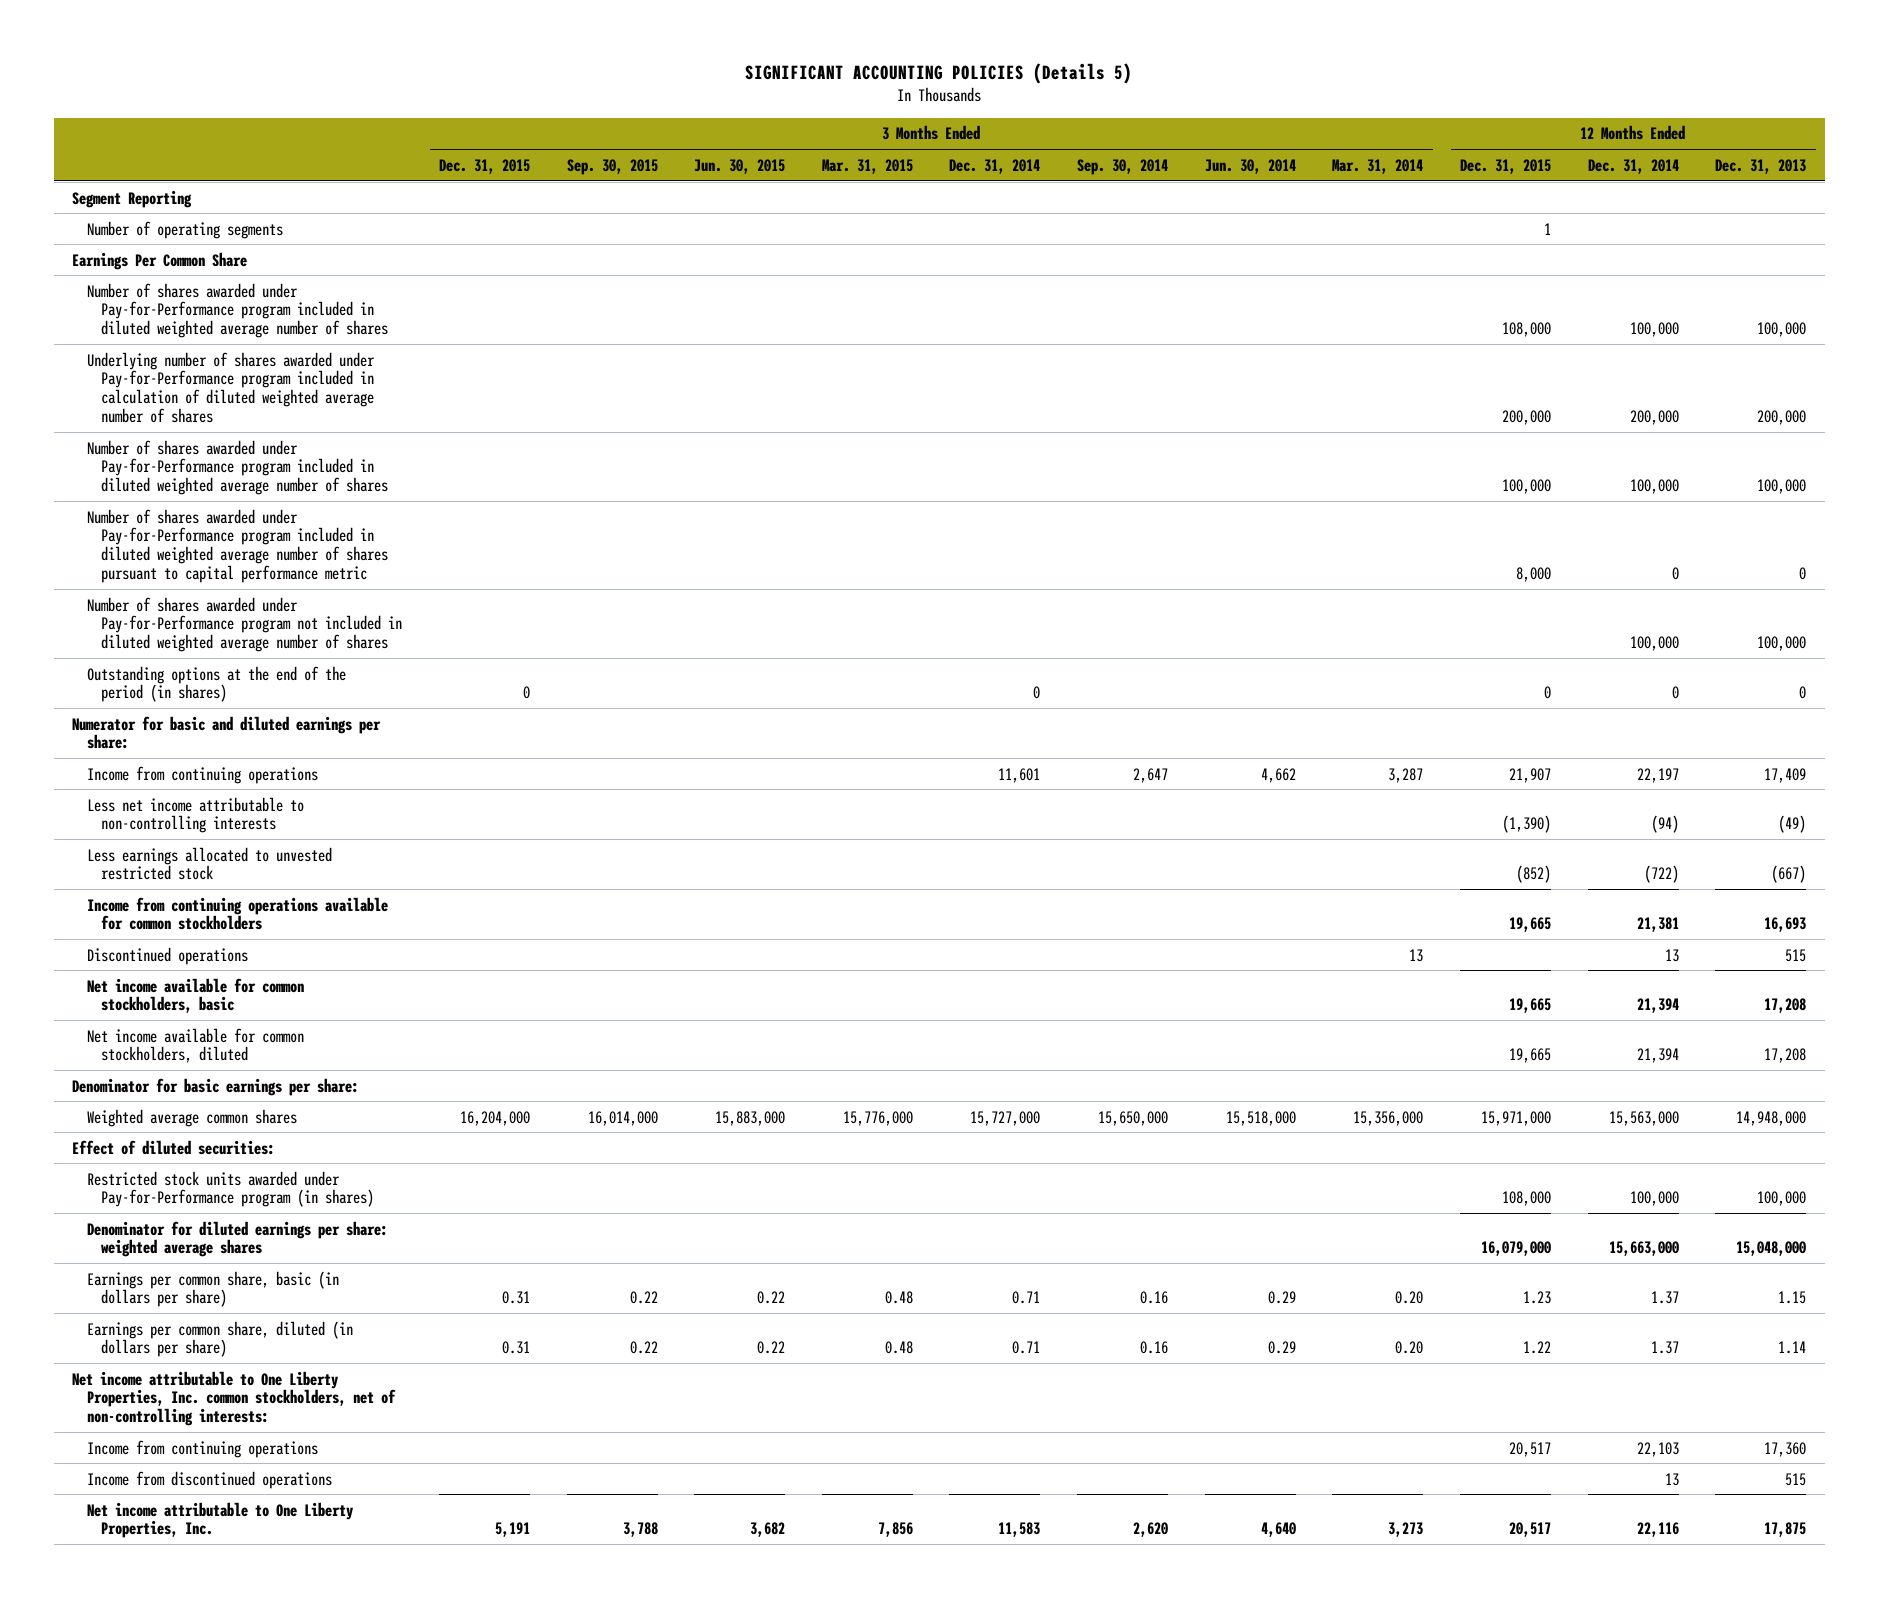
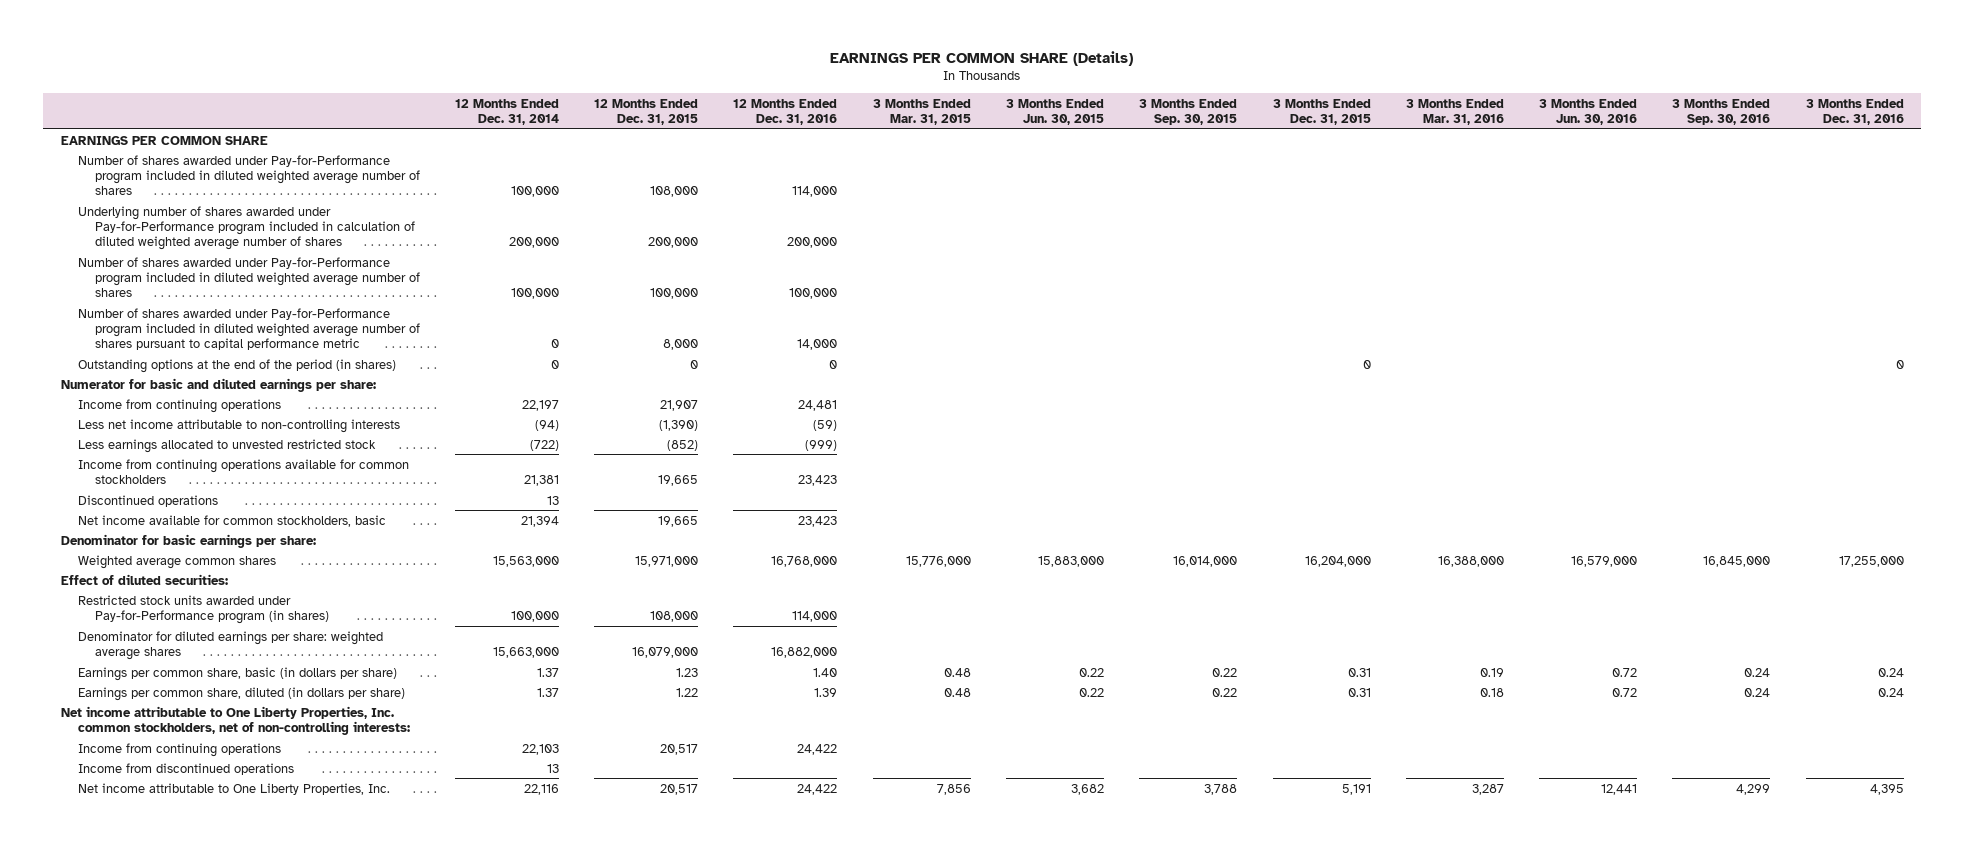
[745,63,1133,85] SIGNIFICANT ACCOUNTING POLICIES (Details 5) -> [830,51,1134,67] EARNINGS PER COMMON SHARE (Details)
[949,158,1041,174] Dec. 31, 2014 -> none
[1077,158,1169,175] Sep. 30, 2014 -> none
[1204,158,1296,174] Jun. 30, 2014 -> none
[1332,158,1424,174] Mar. 31, 2014 -> none
[1715,158,1807,174] Dec. 31, 2013 -> none
none -> [733,98,838,125] 12 Months Ended Dec. 31, 2016
none -> [1405,98,1504,125] 3 Months Ended Mar. 31, 2016
none -> [1539,98,1638,125] 3 Months Ended Jun. 30, 2016
none -> [1672,98,1771,125] 3 Months Ended Sep. 30, 2016
none -> [1805,98,1904,125] 3 Months Ended Dec. 31, 2016
[71,189,192,208] Segment Reporting -> none
[86,220,283,239] Number of operating segments -> none
[71,251,247,270] Earnings Per Common Share -> [60,135,268,145] EARNINGS PER COMMON SHARE
[86,596,403,653] Number of shares awarded under Pay-for-Performance program not included in diluted weighted average number of shares -> none
[86,1027,304,1064] Net income available for common stockholders, diluted -> none

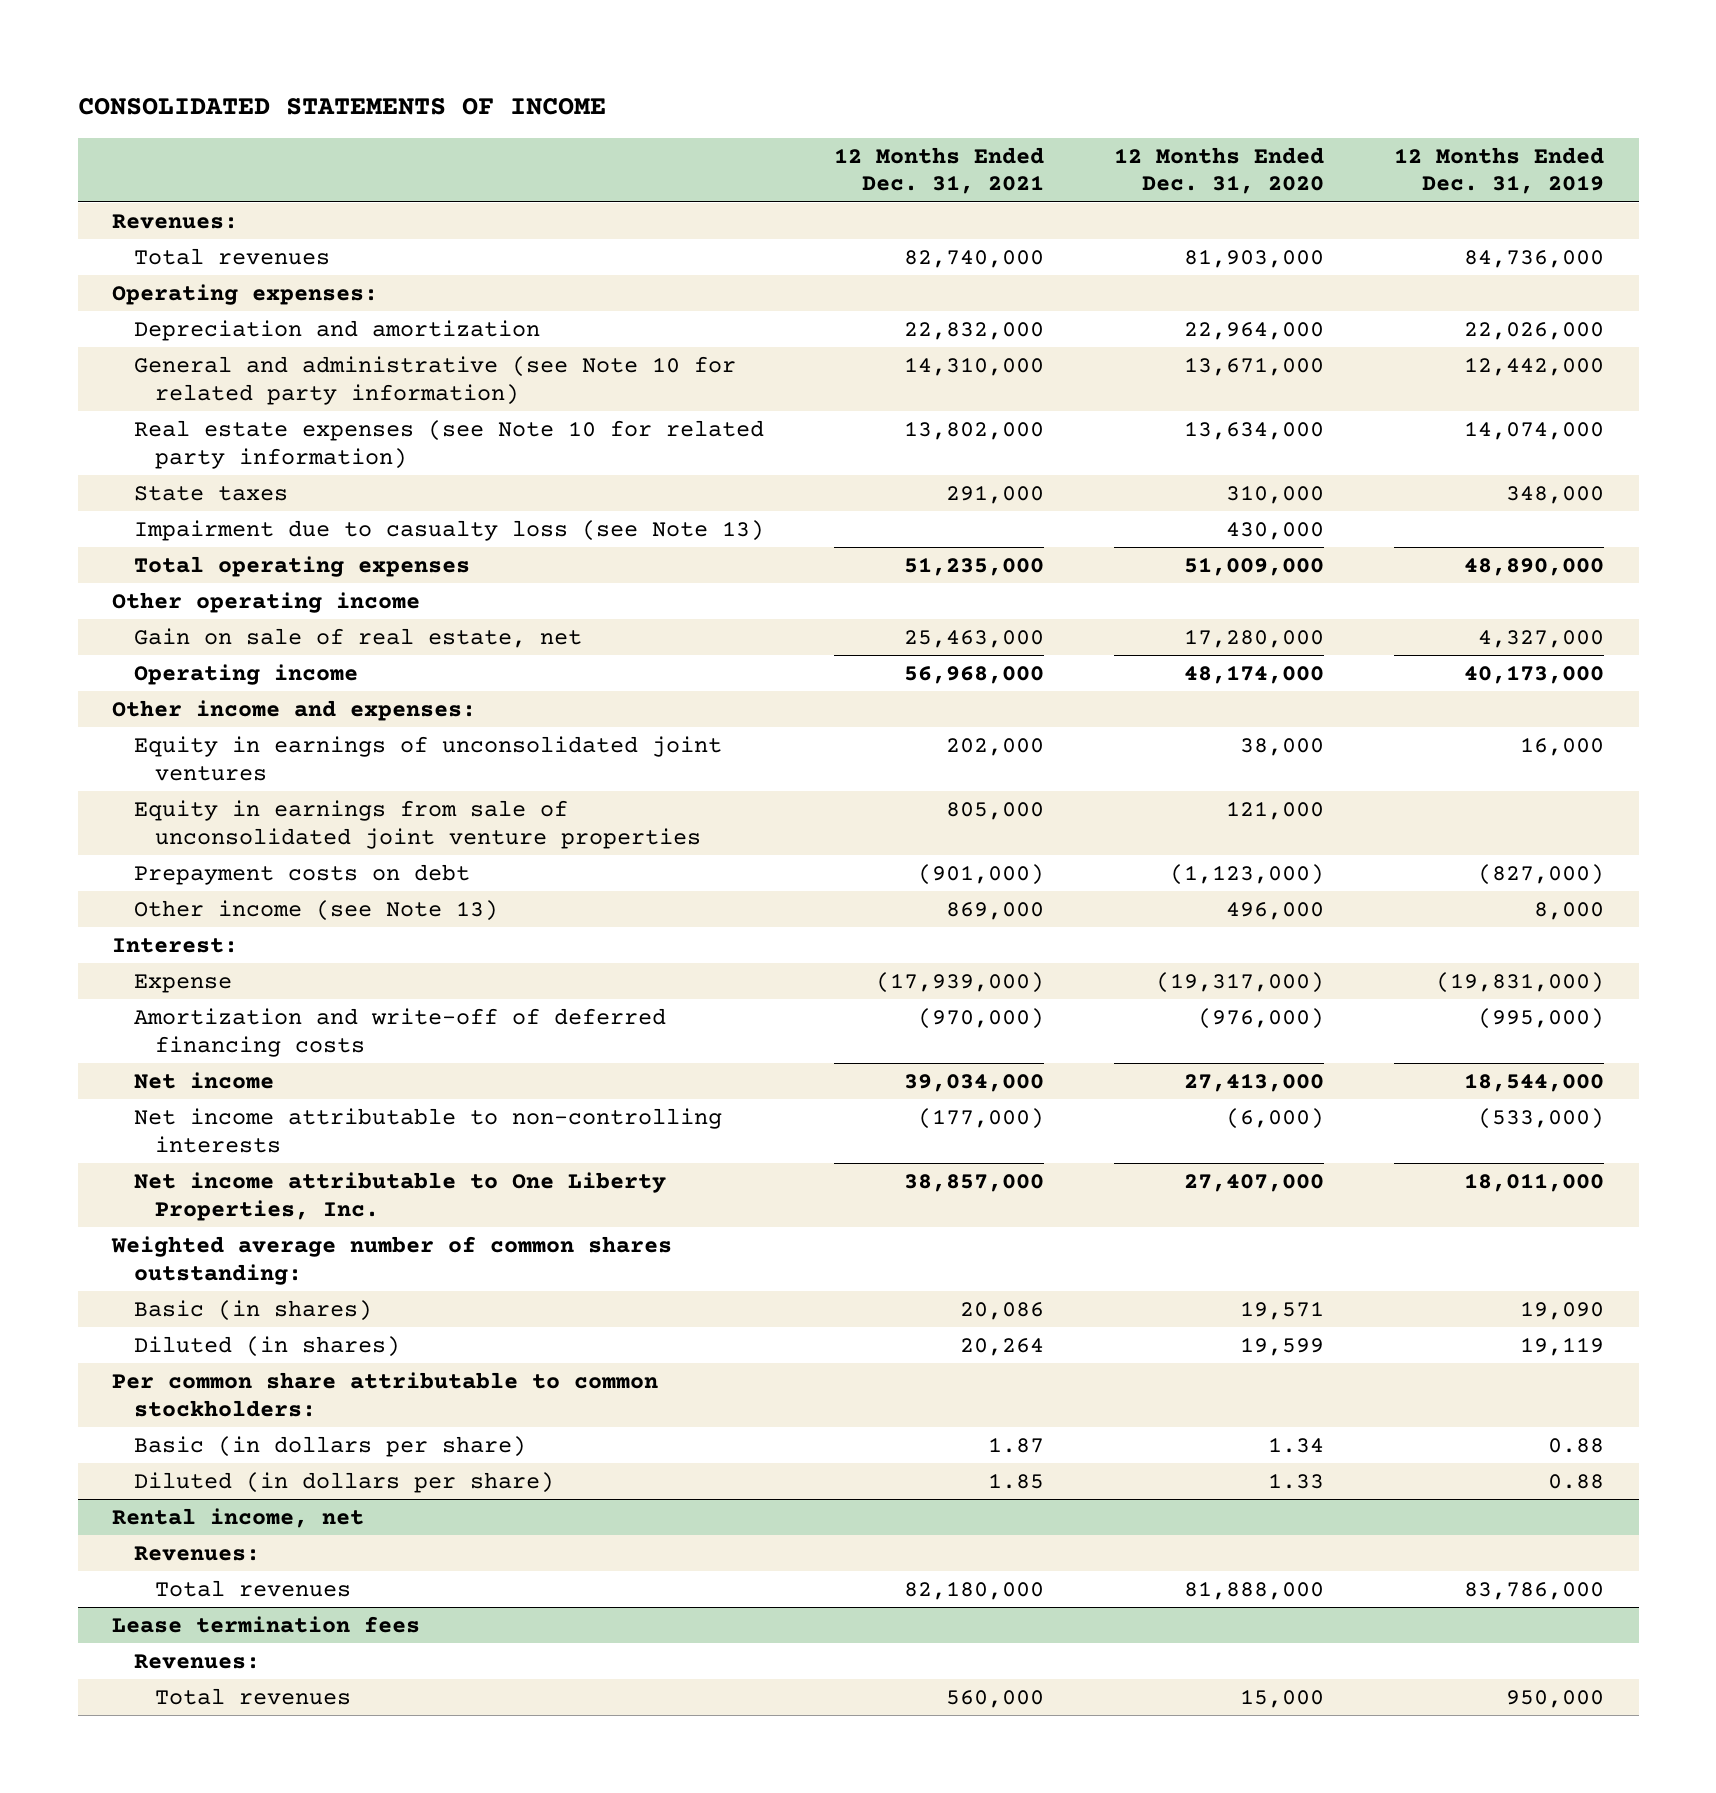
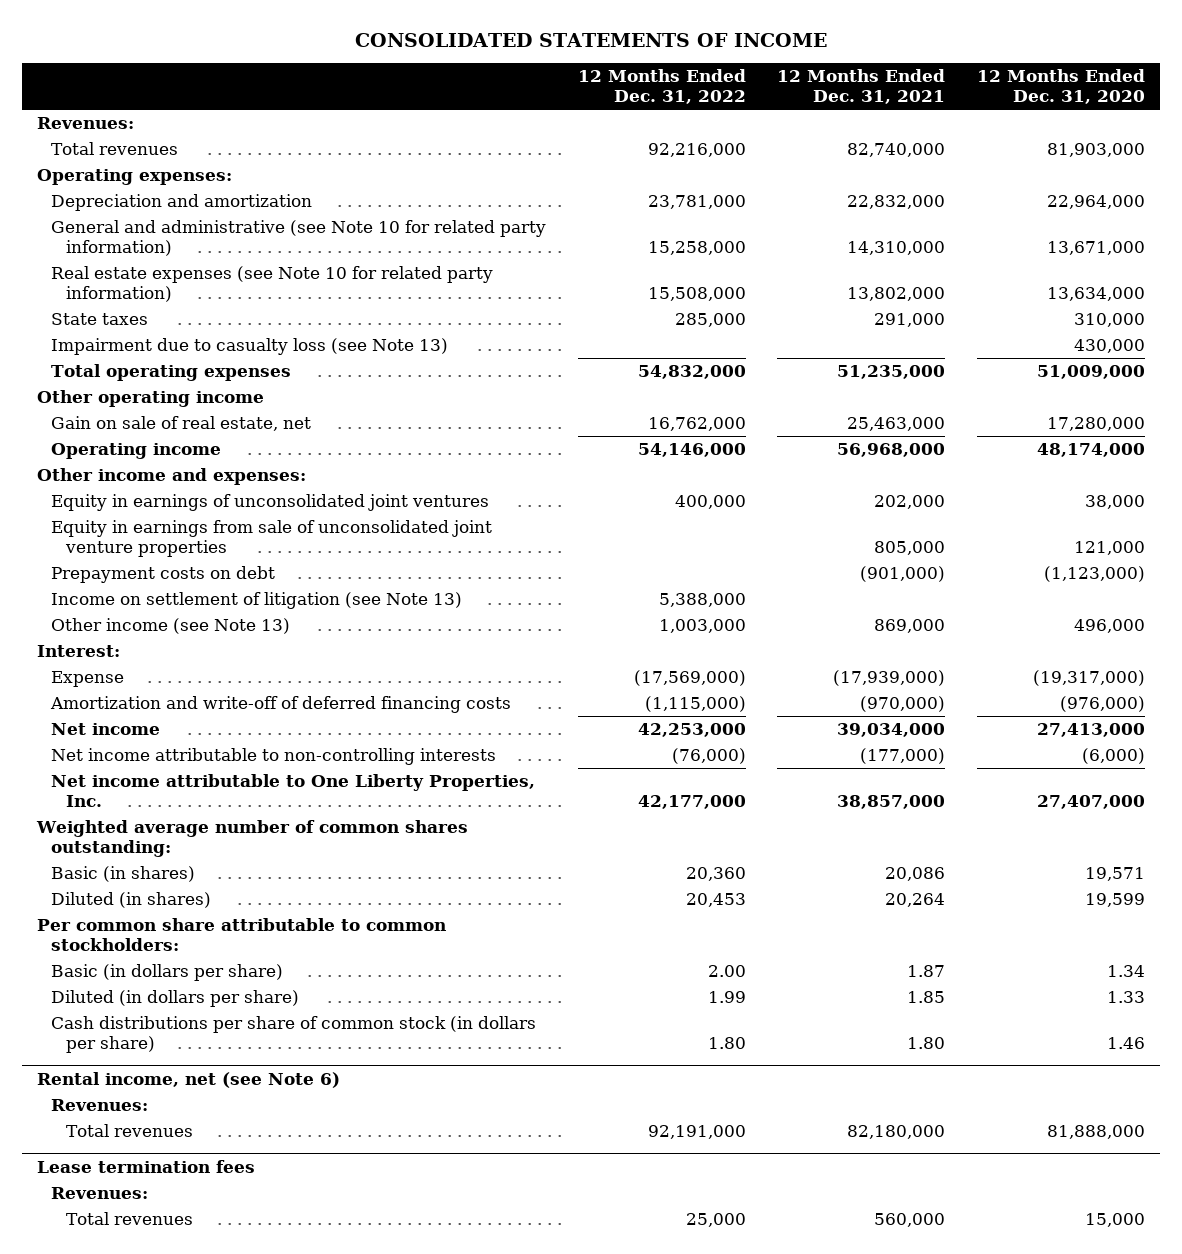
[1393,146,1604,195] 12 Months Ended Dec. 31, 2019 -> none
none -> [577,69,746,105] 12 Months Ended Dec. 31, 2022
none -> [51,592,463,610] Income on settlement of litigation (see Note 13)
none -> [51,1016,537,1053] Cash distributions per share of common stock (in dollars per share)
[112,1507,365,1528] Rental income, net -> [37,1071,341,1088] Rental income, net (see Note 6)

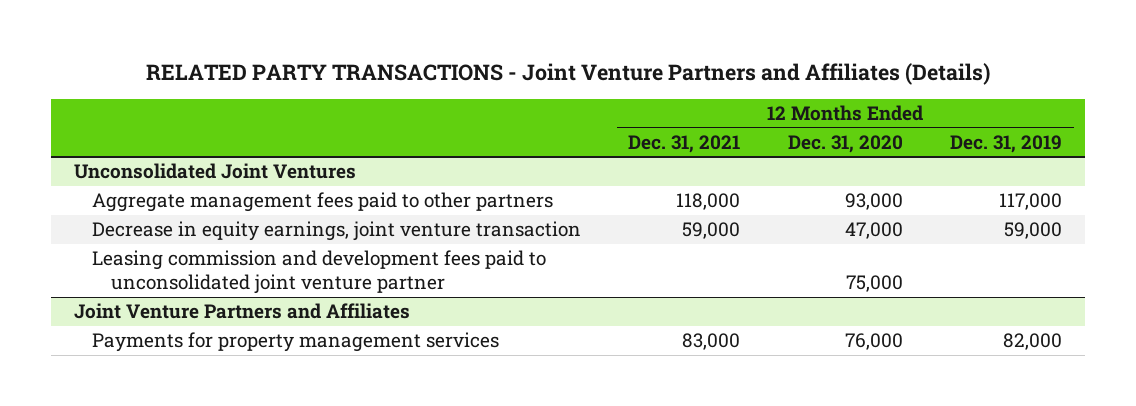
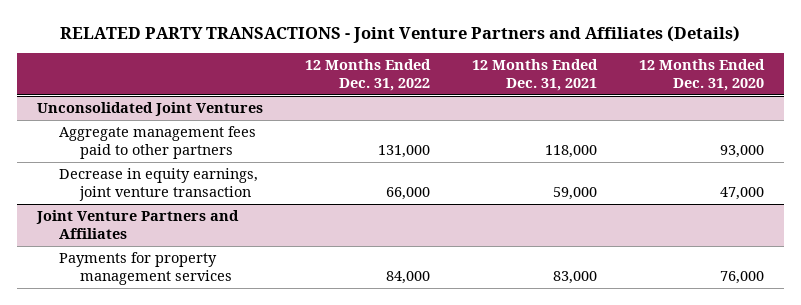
[949,134,1062,153] Dec. 31, 2019 -> none
none -> [305,59,432,91] 12 Months Ended Dec. 31, 2022
[92,250,547,295] Leasing commission and development fees paid to unconsolidated joint venture partner -> none

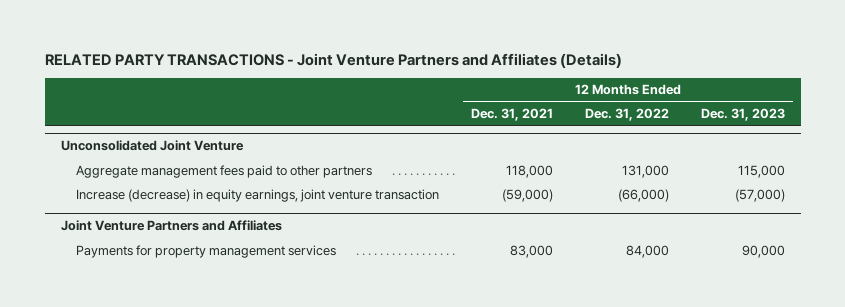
[638,59,765,91] 12 Months Ended Dec. 31, 2020 -> none
none -> [700,108,785,122] Dec. 31, 2023
[37,102,264,117] Unconsolidated Joint Ventures -> [60,140,244,152] Unconsolidated Joint Venture
[58,168,258,201] Decrease in equity earnings, joint venture transaction -> [75,188,439,202] Increase (decrease) in equity earnings, joint venture transaction
[386,186,431,200] 66,000 -> [617,188,669,202] (66,000)
[552,186,597,200] 59,000 -> [501,188,553,202] (59,000)

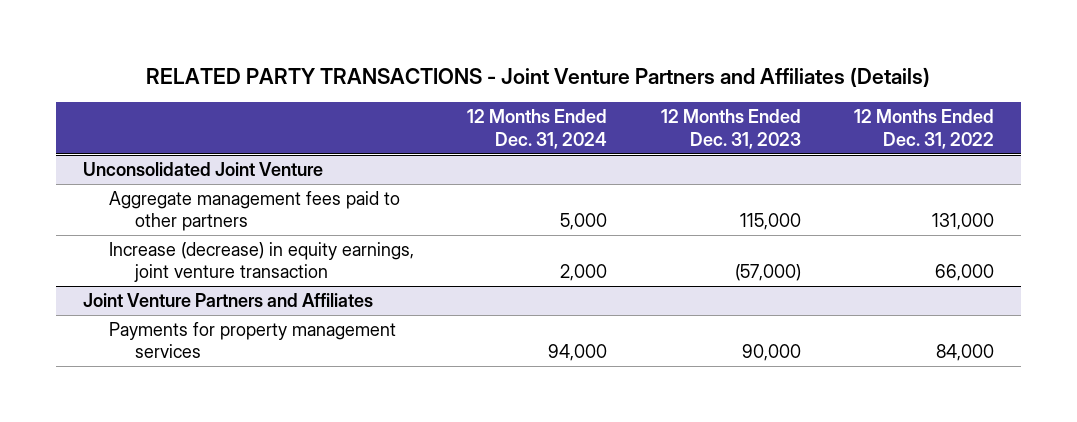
[470,108,553,122] Dec. 31, 2021 -> none
none -> [467,109,608,149] 12 Months Ended Dec. 31, 2024
[617,188,669,202] (66,000) -> [935,264,995,282] 66,000

